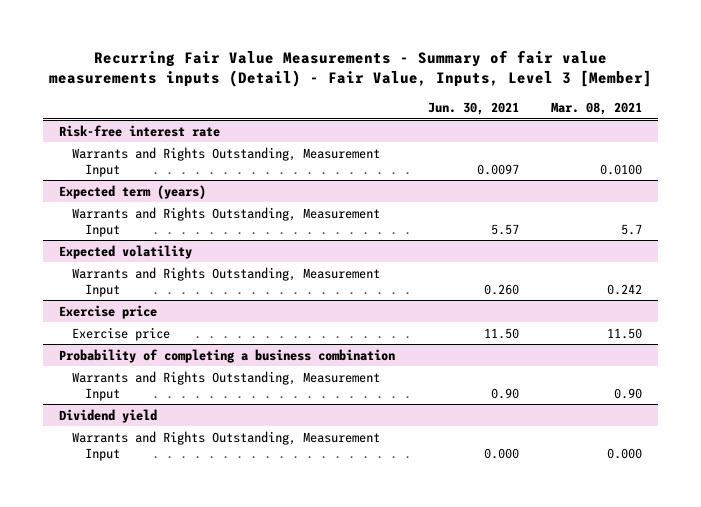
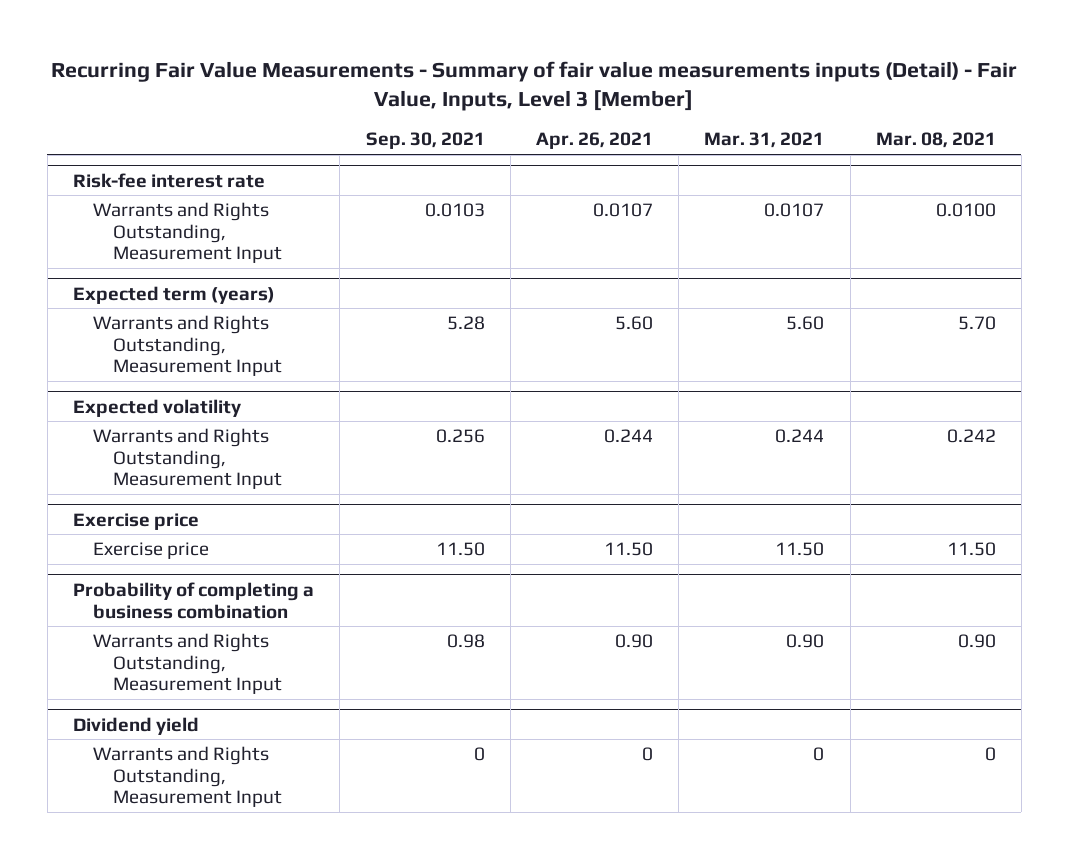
[427,101,519,115] Jun. 30, 2021 -> none
none -> [365,132,485,150] Sep. 30, 2021
none -> [535,132,653,150] Apr. 26, 2021
none -> [704,132,825,149] Mar. 31, 2021
[59,124,221,137] Risk-free interest rate -> [73,172,266,188] Risk-fee interest rate
[621,223,643,235] 5.7 -> [957,315,996,330] 5.70
[607,447,643,459] 0.000 -> [984,746,996,761] 0

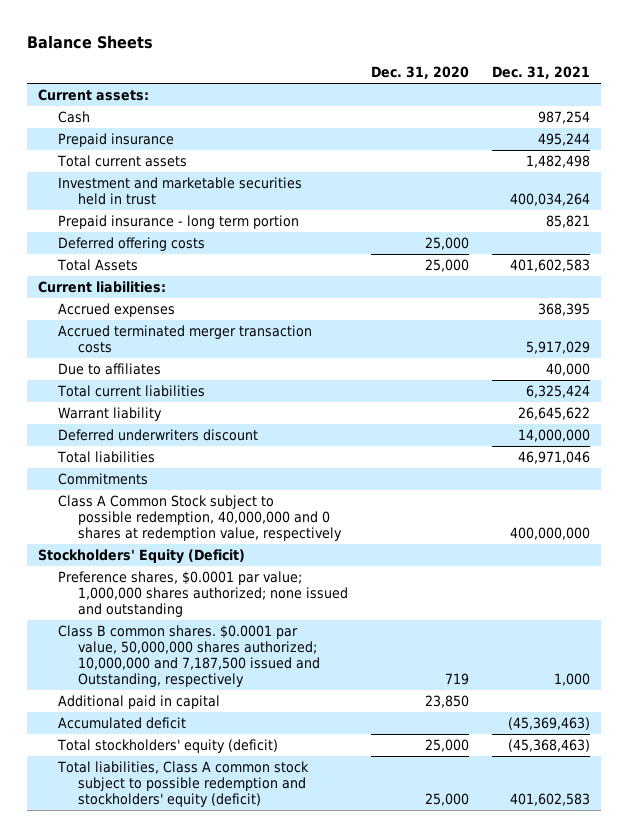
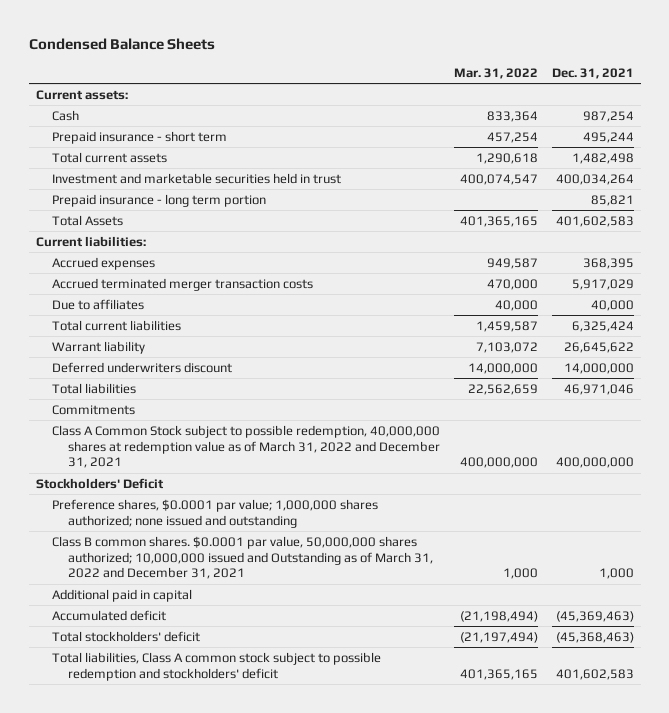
[27,35,154,50] Balance Sheets -> [28,37,215,50] Condensed Balance Sheets
[370,66,469,80] Dec. 31, 2020 -> none
none -> [453,67,538,79] Mar. 31, 2022
[58,132,175,147] Prepaid insurance -> [51,131,227,145] Prepaid insurance - short term
[58,236,206,251] Deferred offering costs -> none
[58,494,343,542] Class A Common Stock subject to possible redemption, 40,000,000 and 0 shares at redemption value, respectively -> [51,425,440,469] Class A Common Stock subject to possible redemption, 40,000,000 shares at redemption value as of March 31, 2022 and December 31, 2021
[38,548,246,564] Stockholders' Equity (Deficit) -> [35,478,164,490] Stockholders' Deficit
[58,624,321,688] Class B common shares. $0.0001 par value, 50,000,000 shares authorized; 10,000,000 and 7,187,500 issued and Outstanding, respectively -> [51,536,433,580] Class B common shares. $0.0001 par value, 50,000,000 shares authorized; 10,000,000 issued and Outstanding as of March 31, 2022 and December 31, 2021
[57,738,279,753] Total stockholders' equity (deficit) -> [51,631,200,643] Total stockholders' deficit
[57,760,310,808] Total liabilities, Class A common stock subject to possible redemption and stockholders' equity (deficit) -> [51,652,381,681] Total liabilities, Class A common stock subject to possible redemption and stockholders' deficit

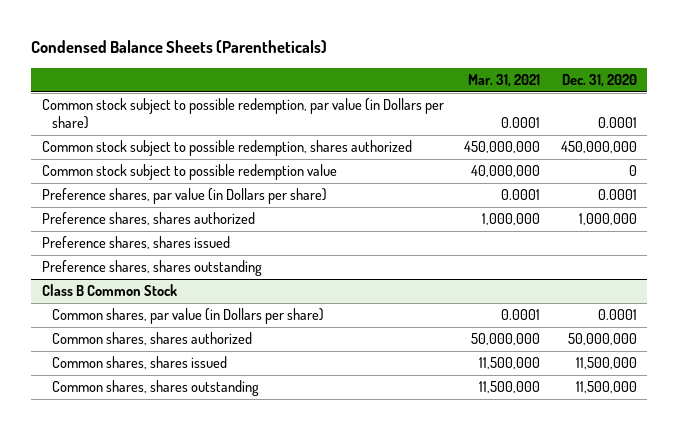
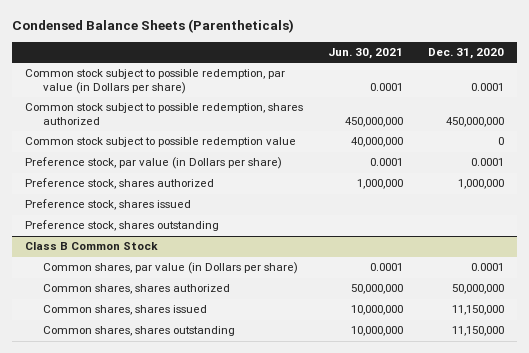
[468,73,541,87] Mar. 31, 2021 -> none
none -> [327,48,403,60] Jun. 30, 2021
[41,188,327,205] Preference shares, par value (in Dollars per share) -> [24,157,282,170] Preference stock, par value (in Dollars per share)
[41,212,255,226] Preference shares, shares authorized -> [24,178,214,190] Preference stock, shares authorized
[41,236,230,250] Preference shares, shares issued -> [24,199,191,211] Preference stock, shares issued
[41,260,262,277] Preference shares, shares outstanding -> [24,220,219,232] Preference stock, shares outstanding
[576,357,638,370] 11,500,000 -> [452,305,505,316] 11,150,000
[576,381,638,394] 11,500,000 -> [452,326,505,337] 11,150,000

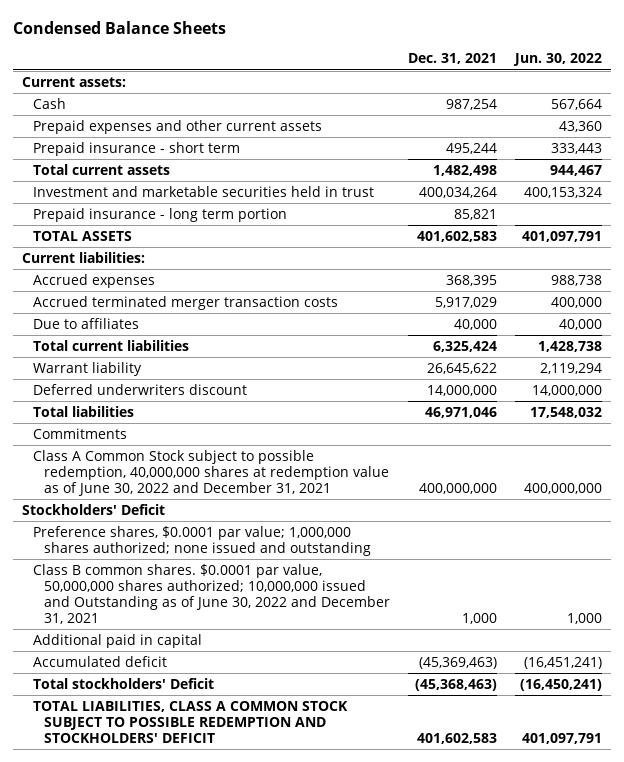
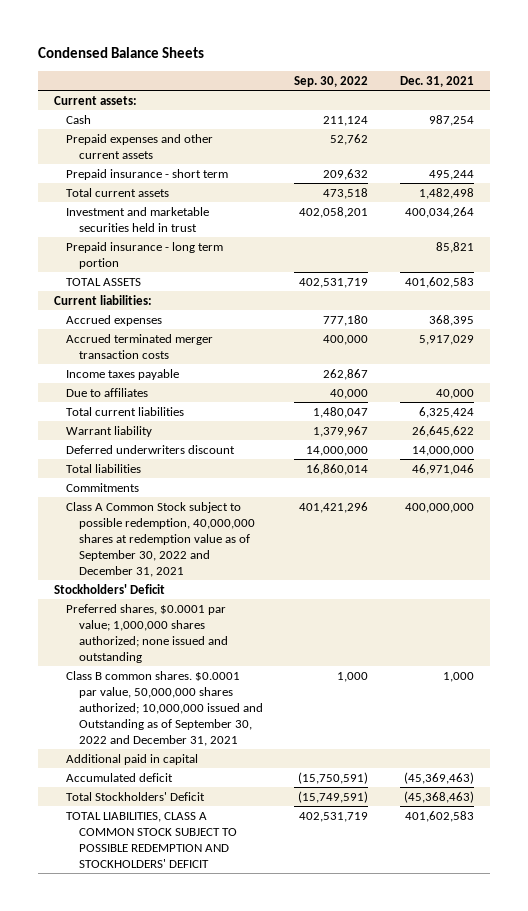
[513,53,603,67] Jun. 30, 2022 -> none
none -> [294,75,369,87] Sep. 30, 2022
none -> [66,368,180,380] Income taxes payable
[32,450,390,496] Class A Common Stock subject to possible redemption, 40,000,000 shares at redemption value as of June 30, 2022 and December 31, 2021 -> [66,501,255,577] Class A Common Stock subject to possible redemption, 40,000,000 shares at redemption value as of September 30, 2022 and December 31, 2021
[32,526,372,556] Preference shares, $0.0001 par value; 1,000,000 shares authorized; none issued and outstanding -> [66,603,228,663] Preferred shares, $0.0001 par value; 1,000,000 shares authorized; none issued and outstanding
[32,564,391,624] Class B common shares. $0.0001 par value, 50,000,000 shares authorized; 10,000,000 issued and Outstanding as of June 30, 2022 and December 31, 2021 -> [66,670,263,746] Class B common shares. $0.0001 par value, 50,000,000 shares authorized; 10,000,000 issued and Outstanding as of September 30, 2022 and December 31, 2021
[32,678,214,690] Total stockholders' Deficit -> [66,791,206,801] Total Stockholders' Deficit

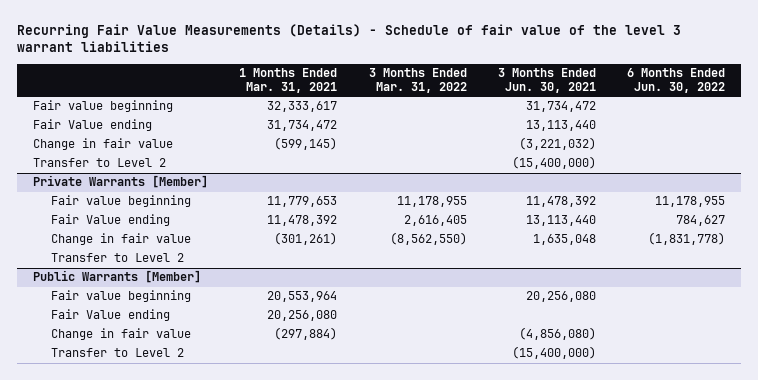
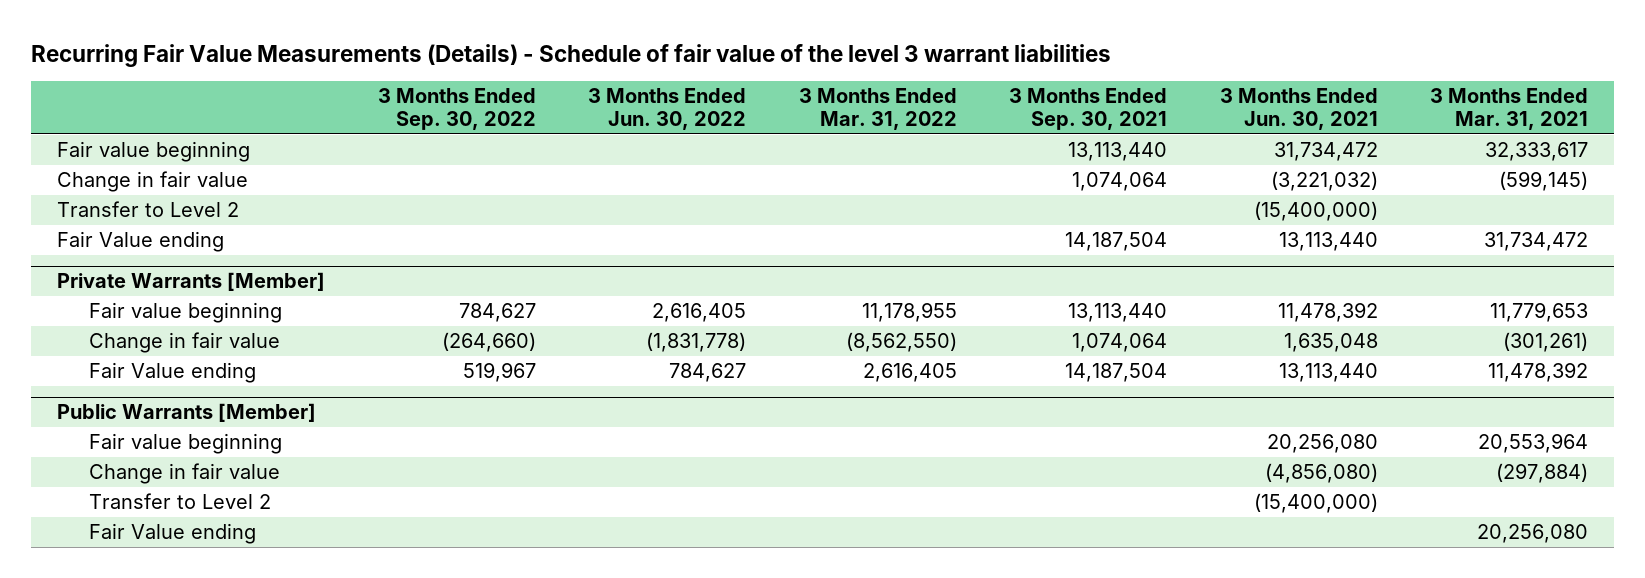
[239,68,338,94] 1 Months Ended Mar. 31, 2021 -> none
[627,68,726,94] 6 Months Ended Jun. 30, 2022 -> none
none -> [377,88,536,131] 3 Months Ended Sep. 30, 2022
none -> [588,88,747,131] 3 Months Ended Jun. 30, 2022
none -> [1009,88,1168,131] 3 Months Ended Sep. 30, 2021
none -> [1430,88,1589,131] 3 Months Ended Mar. 31, 2021
[33,119,153,132] Fair Value ending -> [57,231,225,253] Fair Value ending
[50,253,184,263] Transfer to Level 2 -> none
[50,214,170,227] Fair Value ending -> [88,362,256,384] Fair Value ending
[50,309,170,322] Fair Value ending -> [88,523,256,545] Fair Value ending

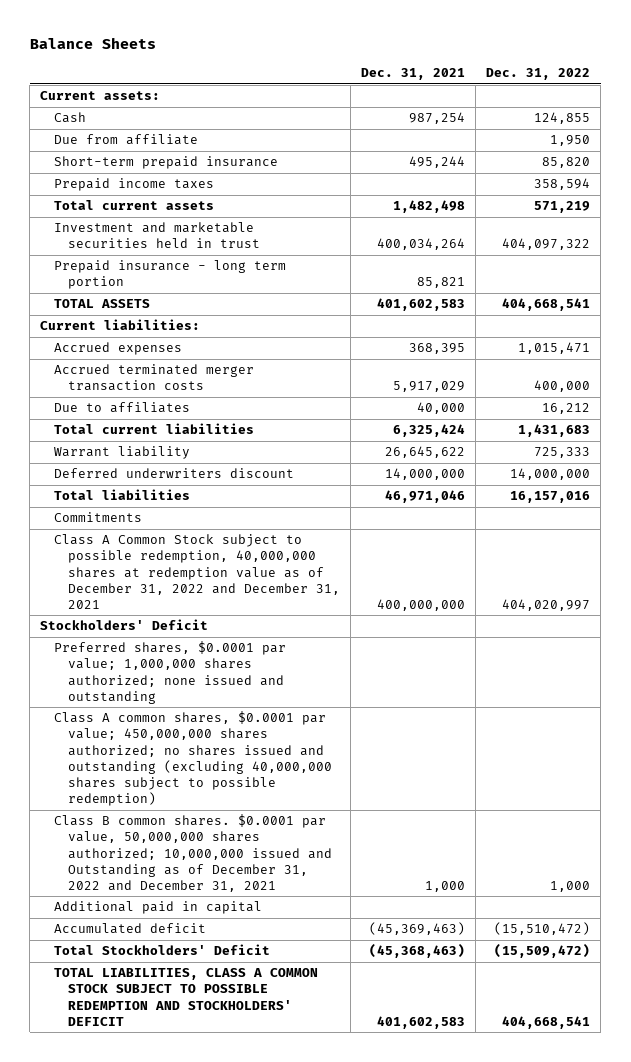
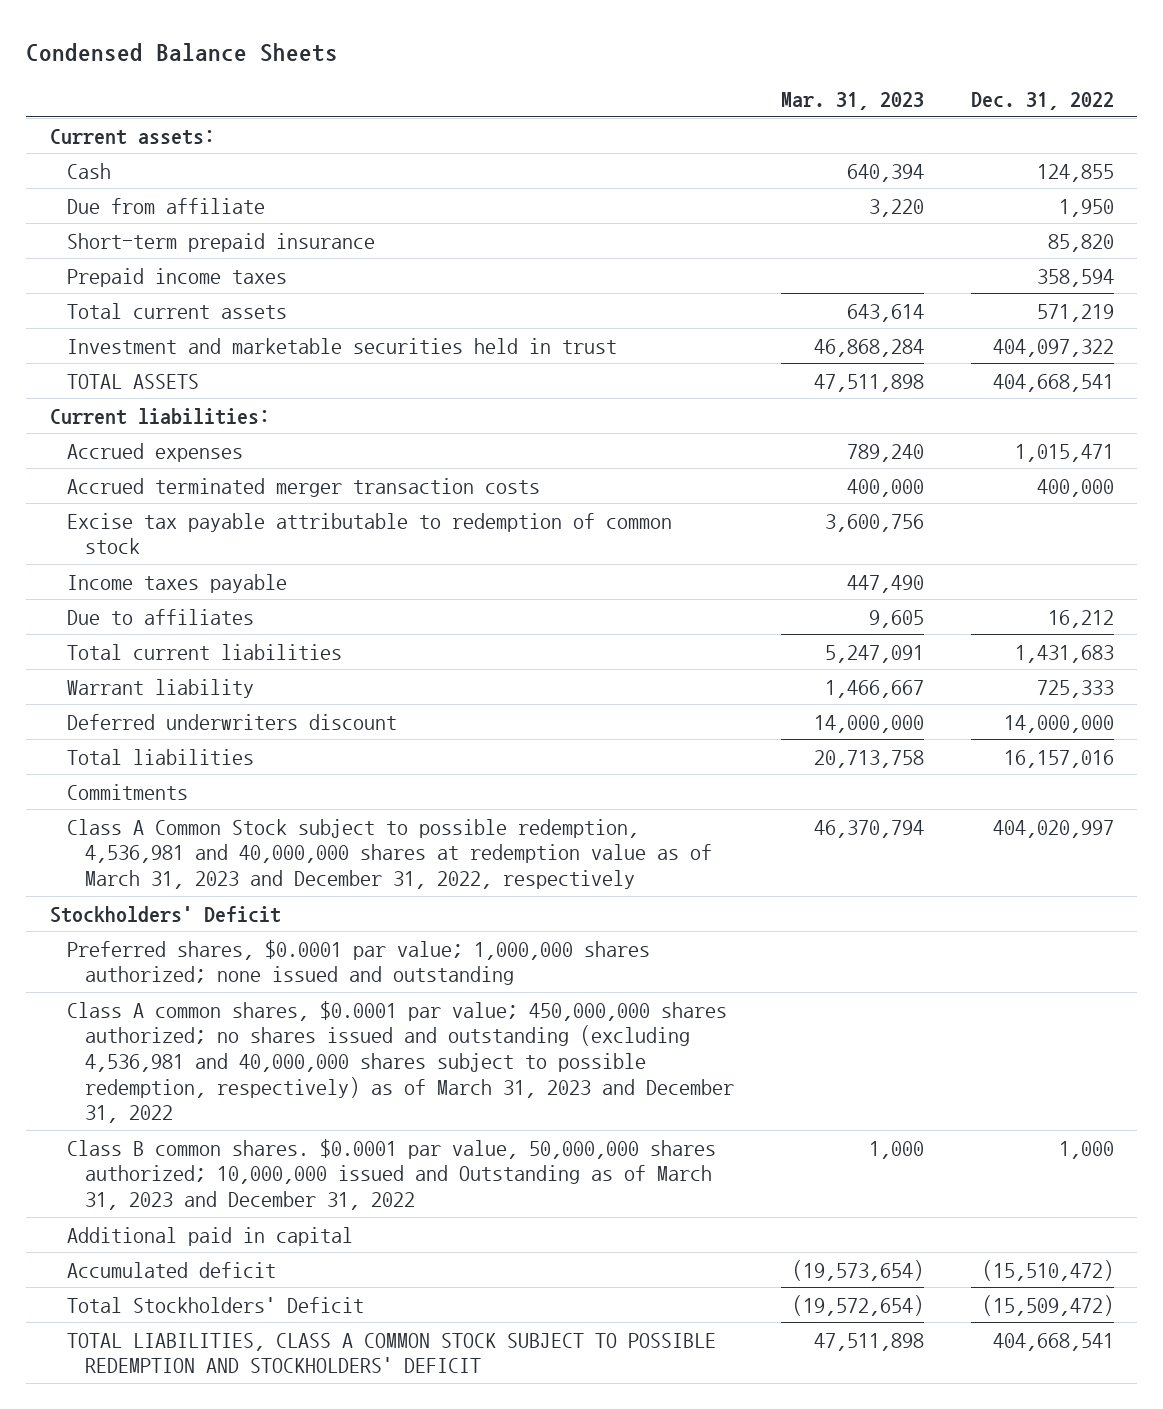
[29,37,156,50] Balance Sheets -> [26,42,339,62] Condensed Balance Sheets
[361,68,466,81] Dec. 31, 2021 -> none
none -> [780,92,924,111] Mar. 31, 2023
[54,260,287,290] Prepaid insurance - long term portion -> none
none -> [67,512,673,555] Excise tax payable attributable to redemption of common stock
none -> [67,573,288,593] Income taxes payable
[54,534,341,609] Class A Common Stock subject to possible redemption, 40,000,000 shares at redemption value as of December 31, 2022 and December 31, 2021 -> [67,818,712,890] Class A Common Stock subject to possible redemption, 4,536,981 and 40,000,000 shares at redemption value as of March 31, 2023 and December 31, 2022, respectively
[54,711,333,806] Class A common shares, $0.0001 par value; 450,000,000 shares authorized; no shares issued and outstanding (excluding 40,000,000 shares subject to possible redemption) -> [67,1000,734,1124] Class A common shares, $0.0001 par value; 450,000,000 shares authorized; no shares issued and outstanding (excluding 4,536,981 and 40,000,000 shares subject to possible redemption, respectively) as of March 31, 2023 and December 31, 2022
[54,814,333,892] Class B common shares. $0.0001 par value, 50,000,000 shares authorized; 10,000,000 issued and Outstanding as of December 31, 2022 and December 31, 2021 -> [67,1138,717,1211] Class B common shares. $0.0001 par value, 50,000,000 shares authorized; 10,000,000 issued and Outstanding as of March 31, 2023 and December 31, 2022

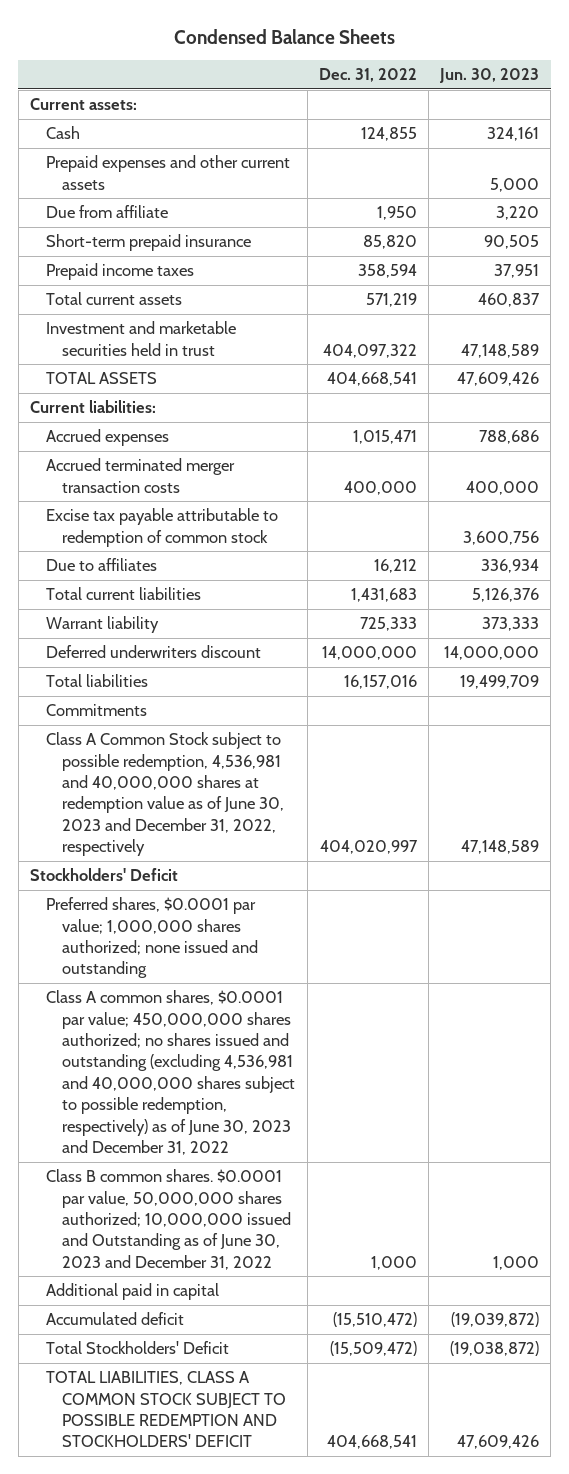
[780,92,924,111] Mar. 31, 2023 -> none
none -> [439,68,540,84] Jun. 30, 2023
none -> [46,155,291,190] Prepaid expenses and other current assets
[67,573,288,593] Income taxes payable -> none
[67,818,712,890] Class A Common Stock subject to possible redemption, 4,536,981 and 40,000,000 shares at redemption value as of March 31, 2023 and December 31, 2022, respectively -> [46,732,285,857] Class A Common Stock subject to possible redemption, 4,536,981 and 40,000,000 shares at redemption value as of June 30, 2023 and December 31, 2022, respectively
[67,1000,734,1124] Class A common shares, $0.0001 par value; 450,000,000 shares authorized; no shares issued and outstanding (excluding 4,536,981 and 40,000,000 shares subject to possible redemption, respectively) as of March 31, 2023 and December 31, 2022 -> [46,990,296,1155] Class A common shares, $0.0001 par value; 450,000,000 shares authorized; no shares issued and outstanding (excluding 4,536,981 and 40,000,000 shares subject to possible redemption, respectively) as of June 30, 2023 and December 31, 2022
[67,1138,717,1211] Class B common shares. $0.0001 par value, 50,000,000 shares authorized; 10,000,000 issued and Outstanding as of March 31, 2023 and December 31, 2022 -> [46,1169,292,1270] Class B common shares. $0.0001 par value, 50,000,000 shares authorized; 10,000,000 issued and Outstanding as of June 30, 2023 and December 31, 2022

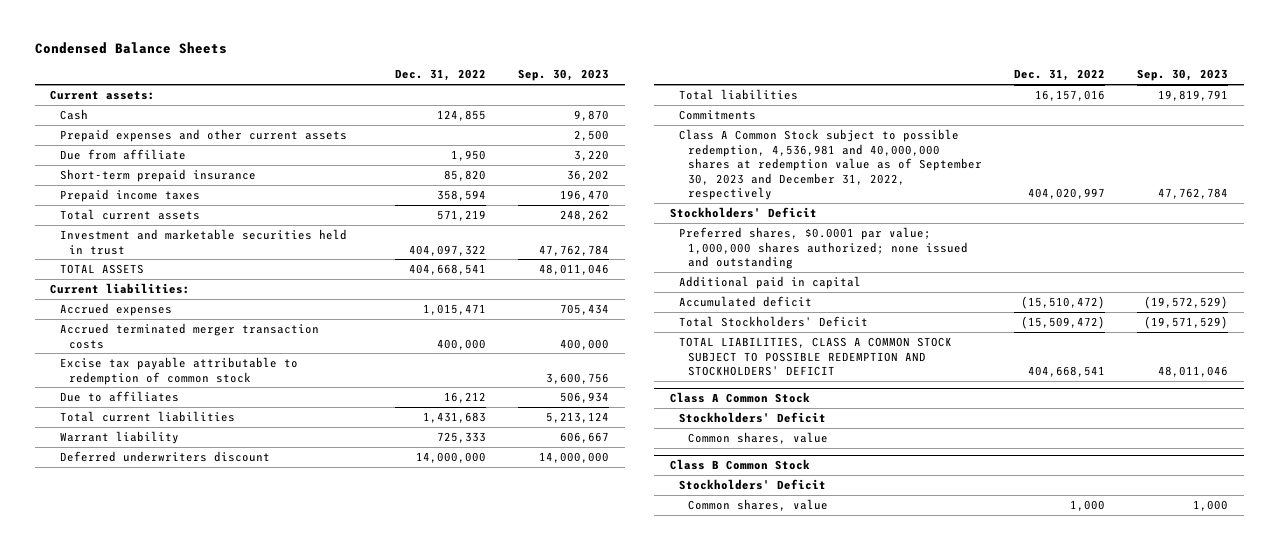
[439,68,540,84] Jun. 30, 2023 -> none
none -> [517,69,609,82] Sep. 30, 2023
[46,732,285,857] Class A Common Stock subject to possible redemption, 4,536,981 and 40,000,000 shares at redemption value as of June 30, 2023 and December 31, 2022, respectively -> [679,129,983,201] Class A Common Stock subject to possible redemption, 4,536,981 and 40,000,000 shares at redemption value as of September 30, 2023 and December 31, 2022, respectively
[46,990,296,1155] Class A common shares, $0.0001 par value; 450,000,000 shares authorized; no shares issued and outstanding (excluding 4,536,981 and 40,000,000 shares subject to possible redemption, respectively) as of June 30, 2023 and December 31, 2022 -> none
[46,1169,292,1270] Class B common shares. $0.0001 par value, 50,000,000 shares authorized; 10,000,000 issued and Outstanding as of June 30, 2023 and December 31, 2022 -> none
none -> [669,392,810,404] Class A Common Stock
none -> [679,412,827,424] Stockholders' Deficit
none -> [688,432,829,445] Common shares, value
none -> [669,459,810,471] Class B Common Stock
none -> [679,479,827,491] Stockholders' Deficit
none -> [688,499,829,512] Common shares, value

